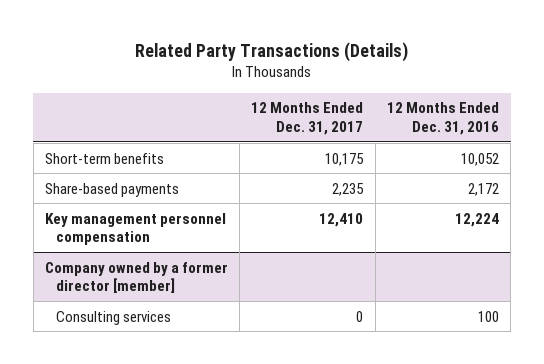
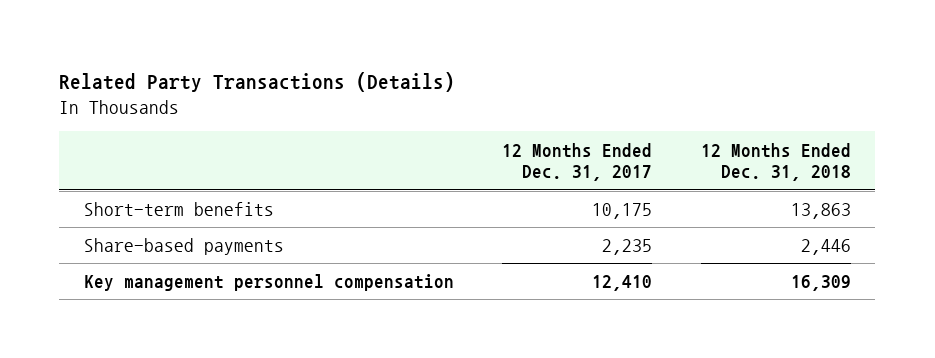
[387,102,500,135] 12 Months Ended Dec. 31, 2016 -> none
none -> [701,142,852,182] 12 Months Ended Dec. 31, 2018
[44,261,228,294] Company owned by a former director [member] -> none
[56,310,172,325] Consulting services -> none

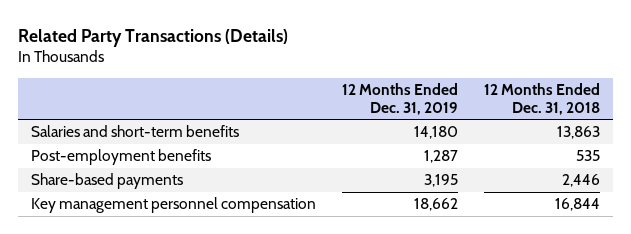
[502,142,653,182] 12 Months Ended Dec. 31, 2017 -> none
none -> [341,83,458,115] 12 Months Ended Dec. 31, 2019
[83,202,274,217] Short-term benefits -> [30,125,239,138] Salaries and short-term benefits
none -> [30,149,211,166] Post-employment benefits
[791,275,852,292] 16,309 -> [554,198,600,212] 16,844

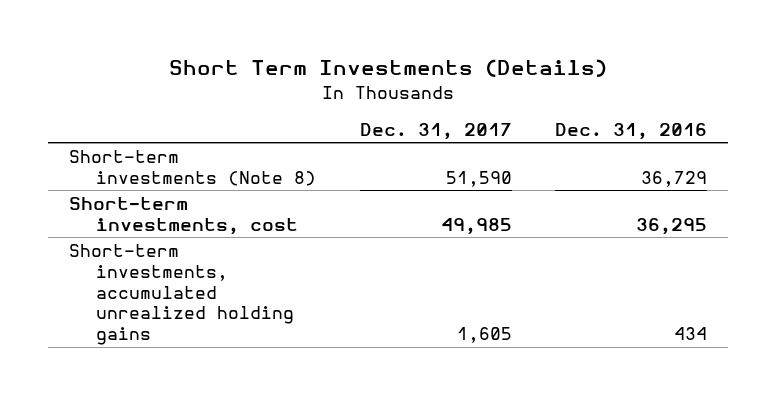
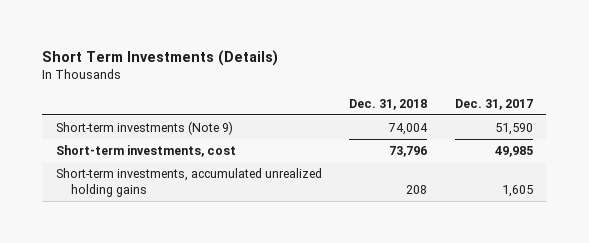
[554,122,707,140] Dec. 31, 2016 -> none
none -> [349,98,428,110] Dec. 31, 2018
[69,149,317,186] Short-term investments (Note 8) -> [55,121,233,136] Short-term investments (Note 9)

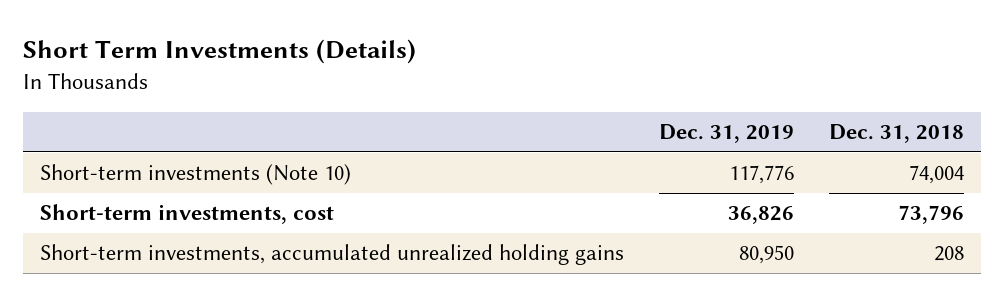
[454,98,533,110] Dec. 31, 2017 -> none
none -> [658,123,794,143] Dec. 31, 2019
[55,121,233,136] Short-term investments (Note 9) -> [40,164,352,186] Short-term investments (Note 10)

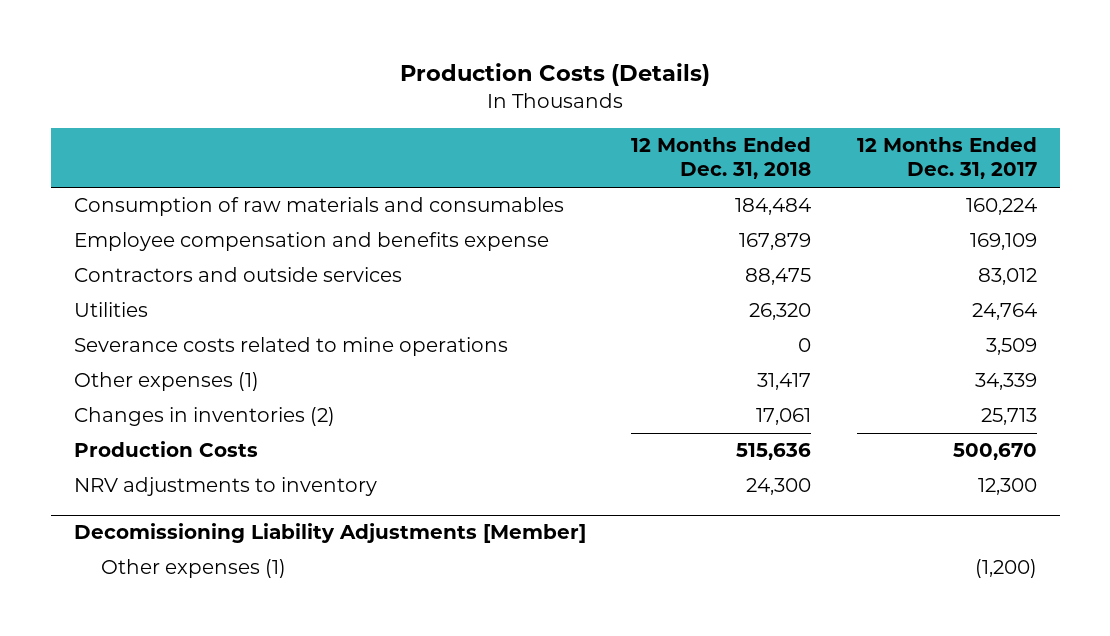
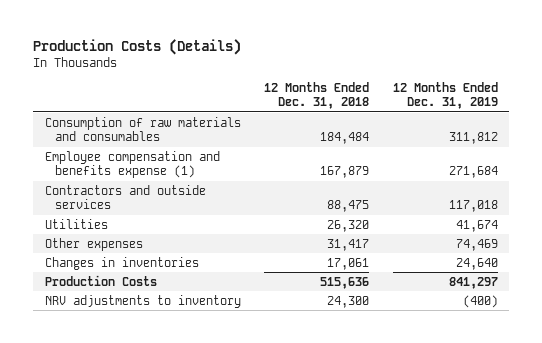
[856,137,1037,180] 12 Months Ended Dec. 31, 2017 -> none
none -> [392,82,498,110] 12 Months Ended Dec. 31, 2019
[73,232,549,252] Employee compensation and benefits expense -> [44,150,220,179] Employee compensation and benefits expense (1)
[73,337,508,357] Severance costs related to mine operations -> none
[73,372,259,392] Other expenses (1) -> [44,237,143,251] Other expenses
[73,407,335,427] Changes in inventories (2) -> [44,256,199,270] Changes in inventories
[73,523,586,544] Decomissioning Liability Adjustments [Member] -> none
[100,559,286,579] Other expenses (1) -> none

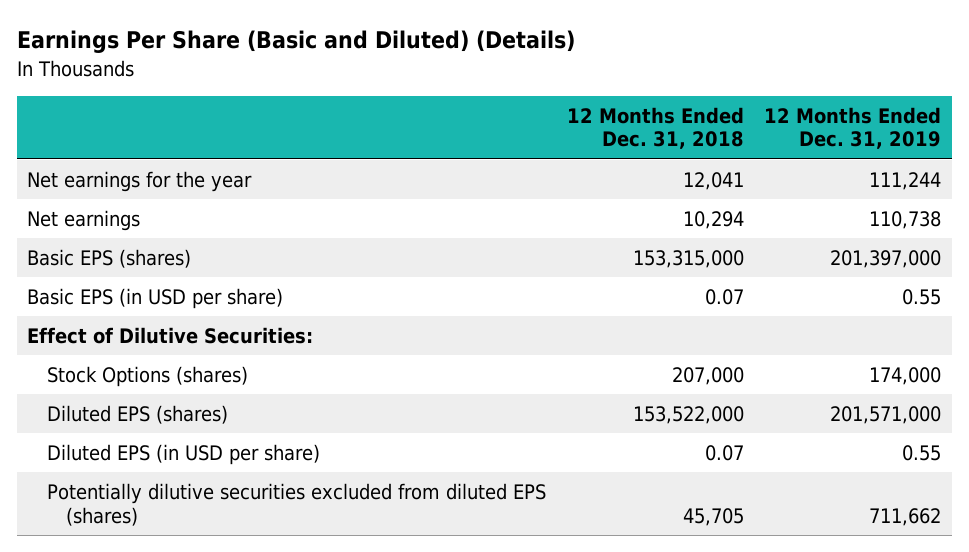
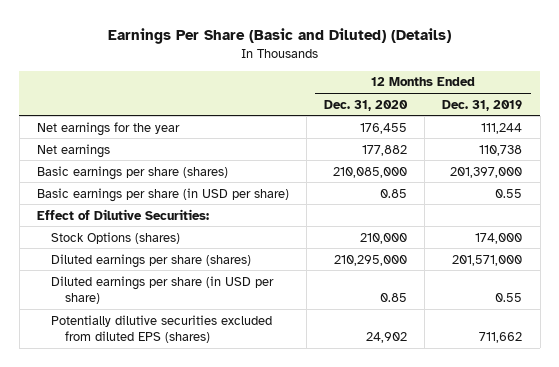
[566,106,744,150] 12 Months Ended Dec. 31, 2018 -> none
none -> [324,99,409,111] Dec. 31, 2020
[27,248,192,268] Basic EPS (shares) -> [36,165,228,180] Basic earnings per share (shares)
[27,287,284,309] Basic EPS (in USD per share) -> [36,187,289,202] Basic earnings per share (in USD per share)
[46,404,228,424] Diluted EPS (shares) -> [50,253,251,268] Diluted earnings per share (shares)
[46,443,320,465] Diluted EPS (in USD per share) -> [50,275,274,304] Diluted earnings per share (in USD per share)

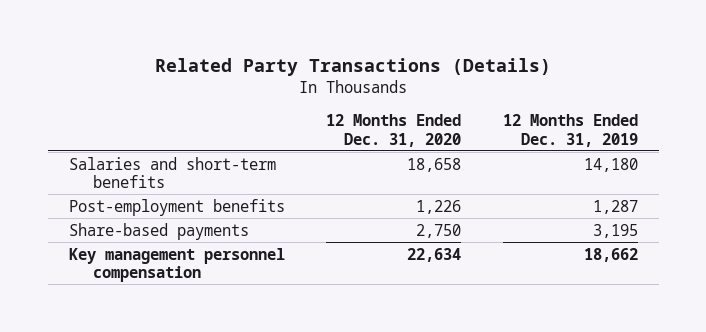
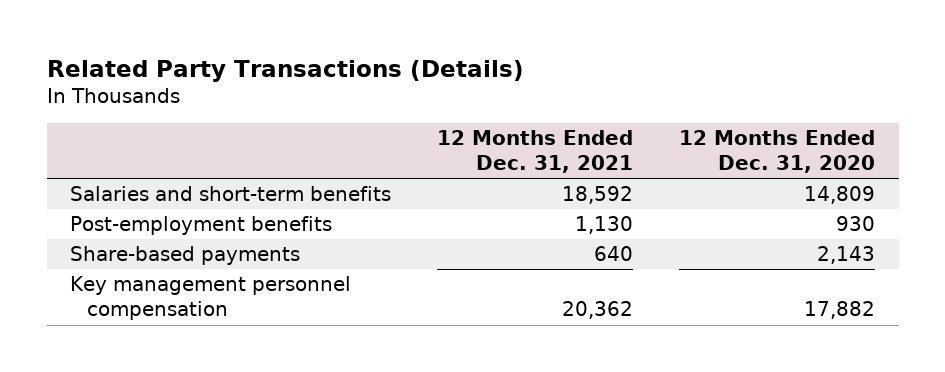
[502,114,638,147] 12 Months Ended Dec. 31, 2019 -> none
none -> [437,130,634,174] 12 Months Ended Dec. 31, 2021
[407,157,462,172] 18,658 -> [804,186,876,205] 14,809
[416,199,462,214] 1,226 -> [836,216,876,232] 930
[416,223,462,238] 2,750 -> [817,246,876,265] 2,143
[407,247,462,262] 22,634 -> [804,301,876,320] 17,882

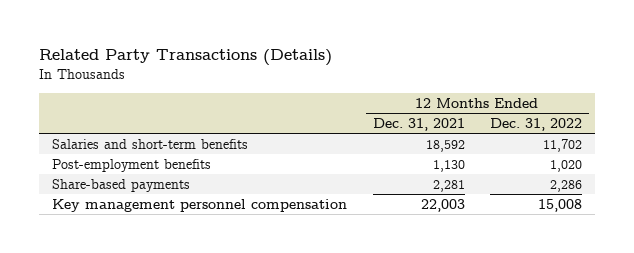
[679,130,876,174] 12 Months Ended Dec. 31, 2020 -> none
none -> [490,118,583,132] Dec. 31, 2022
[594,246,634,262] 640 -> [432,179,465,192] 2,281
[562,301,634,320] 20,362 -> [420,198,465,212] 22,003

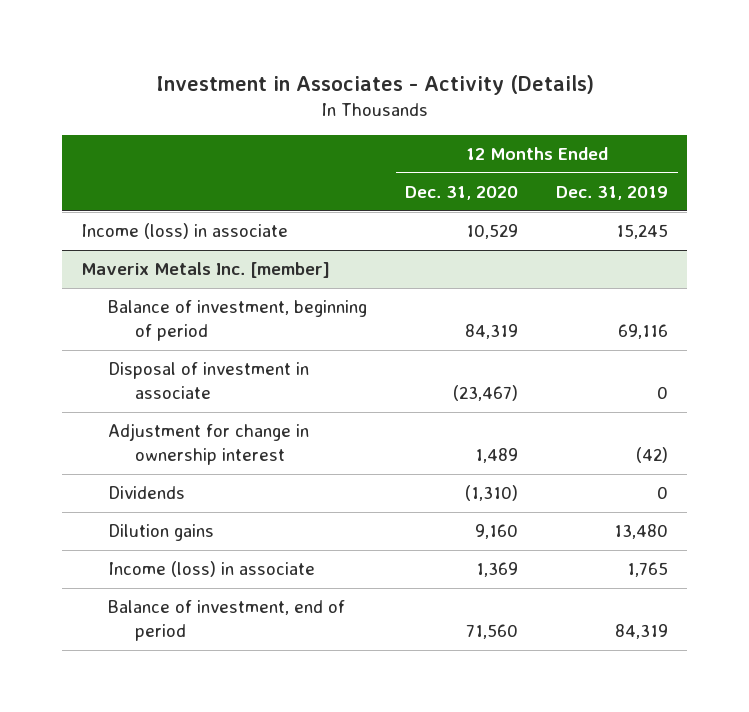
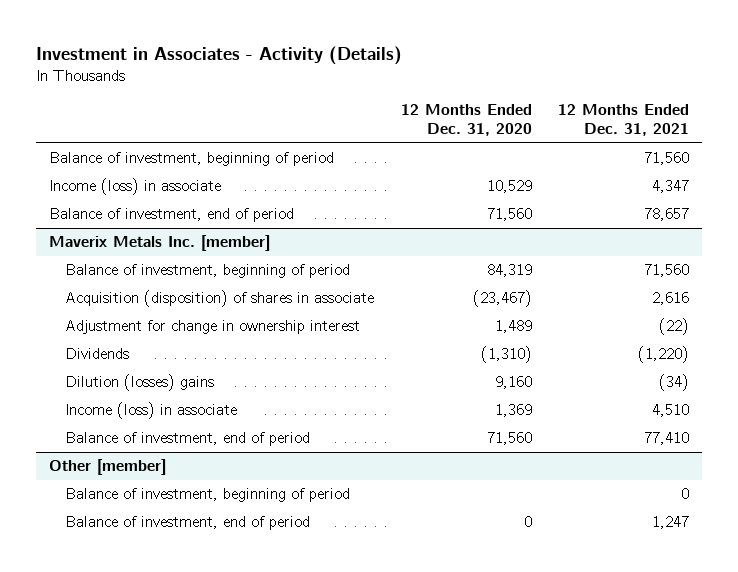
[556,185,669,200] Dec. 31, 2019 -> none
none -> [557,104,689,136] 12 Months Ended Dec. 31, 2021
none -> [49,152,335,167] Balance of investment, beginning of period
none -> [49,208,295,223] Balance of investment, end of period
[108,362,310,400] Disposal of investment in associate -> [65,290,375,308] Acquisition (disposition) of shares in associate
[108,524,215,542] Dilution gains -> [65,374,215,392] Dilution (losses) gains
none -> [49,459,167,476] Other [member]
none -> [65,488,351,503] Balance of investment, beginning of period
none -> [65,516,311,531] Balance of investment, end of period

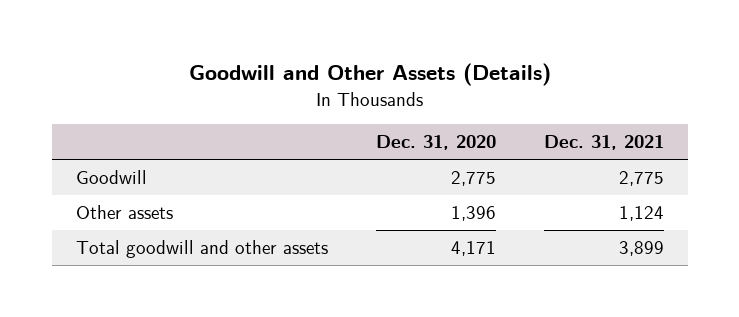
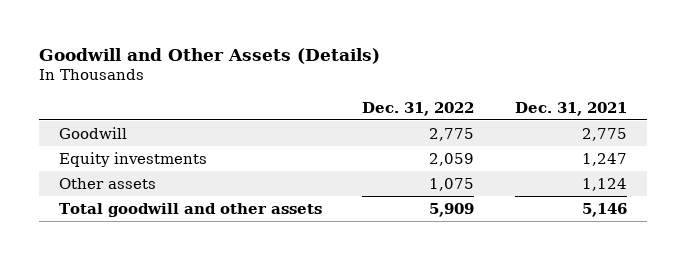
[375,135,496,151] Dec. 31, 2020 -> none
none -> [362,101,475,116] Dec. 31, 2022
none -> [58,151,207,167] Equity investments
[618,241,664,257] 3,899 -> [581,202,627,217] 5,146

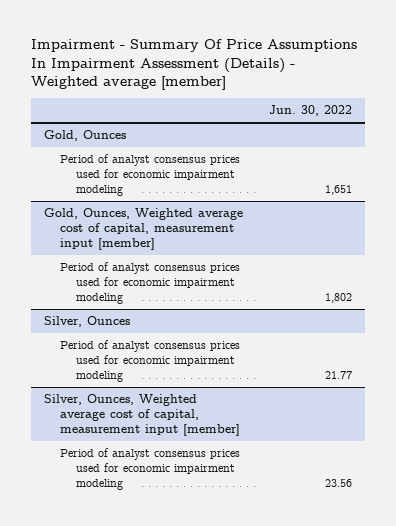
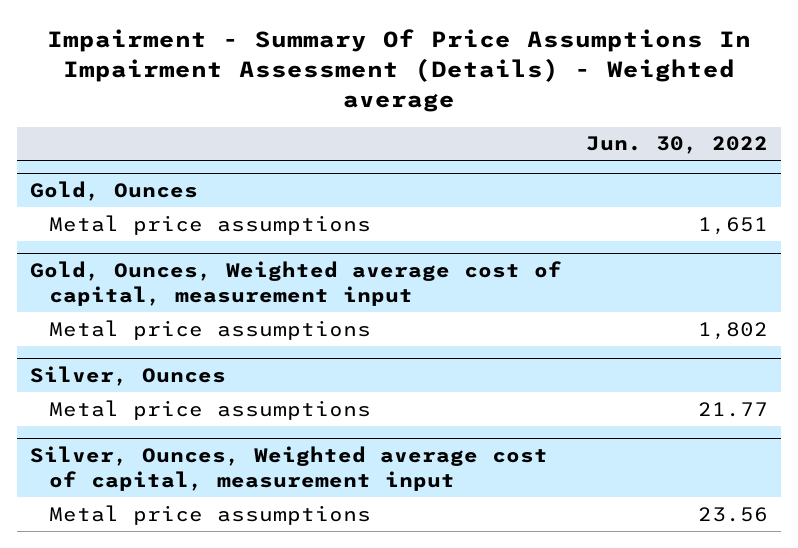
[30,39,357,91] Impairment - Summary Of Price Assumptions In Impairment Assessment (Details) - Weighted average [member] -> [46,29,751,113] Impairment - Summary Of Price Assumptions In Impairment Assessment (Details) - Weighted average
[59,153,240,197] Period of analyst consensus prices used for economic impairment modeling -> [48,214,371,235] Metal price assumptions
[43,207,243,251] Gold, Ounces, Weighted average cost of capital, measurement input [member] -> [29,261,562,307] Gold, Ounces, Weighted average cost of capital, measurement input
[59,261,240,305] Period of analyst consensus prices used for economic impairment modeling -> [48,319,371,340] Metal price assumptions
[59,339,240,383] Period of analyst consensus prices used for economic impairment modeling -> [48,399,371,420] Metal price assumptions
[43,393,240,437] Silver, Ounces, Weighted average cost of capital, measurement input [member] -> [29,446,548,492] Silver, Ounces, Weighted average cost of capital, measurement input
[59,447,240,491] Period of analyst consensus prices used for economic impairment modeling -> [48,504,371,525] Metal price assumptions

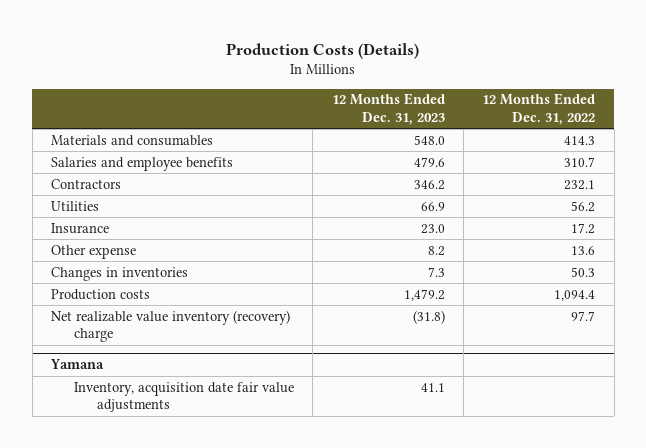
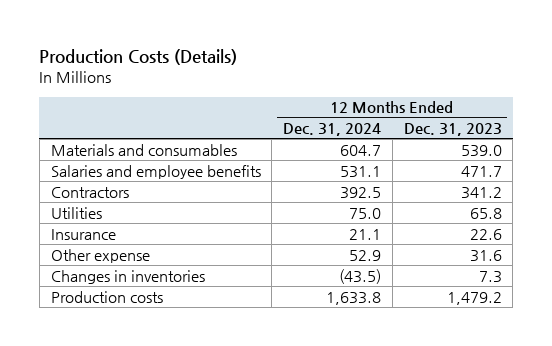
[482,93,596,126] 12 Months Ended Dec. 31, 2022 -> none
none -> [283,123,382,137] Dec. 31, 2024
[413,134,445,145] 548.0 -> [460,144,502,157] 539.0
[413,156,445,167] 479.6 -> [460,165,502,177] 471.7
[413,179,445,190] 346.2 -> [460,186,502,199] 341.2
[420,201,445,211] 66.9 -> [469,207,502,219] 65.8
[420,223,445,234] 23.0 -> [469,228,502,240] 22.6
[427,245,445,256] 8.2 -> [469,249,502,262] 31.6
[50,309,290,343] Net realizable value inventory (recovery) charge -> none
[49,359,104,370] Yamana -> none
[73,381,294,413] Inventory, acquisition date fair value adjustments -> none

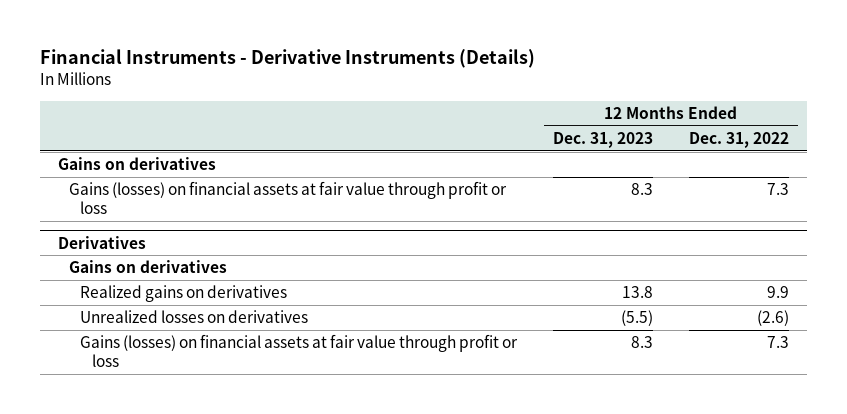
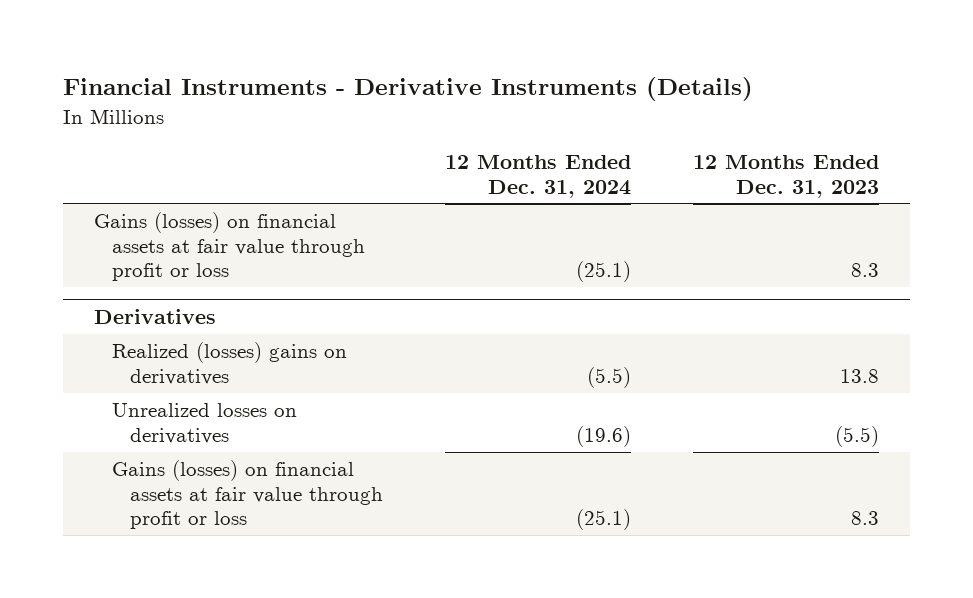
[689,131,790,148] Dec. 31, 2022 -> none
none -> [444,155,631,198] 12 Months Ended Dec. 31, 2024
[57,157,216,171] Gains on derivatives -> none
[69,260,228,274] Gains on derivatives -> none
[80,285,288,303] Realized gains on derivatives -> [111,342,347,385] Realized (losses) gains on derivatives

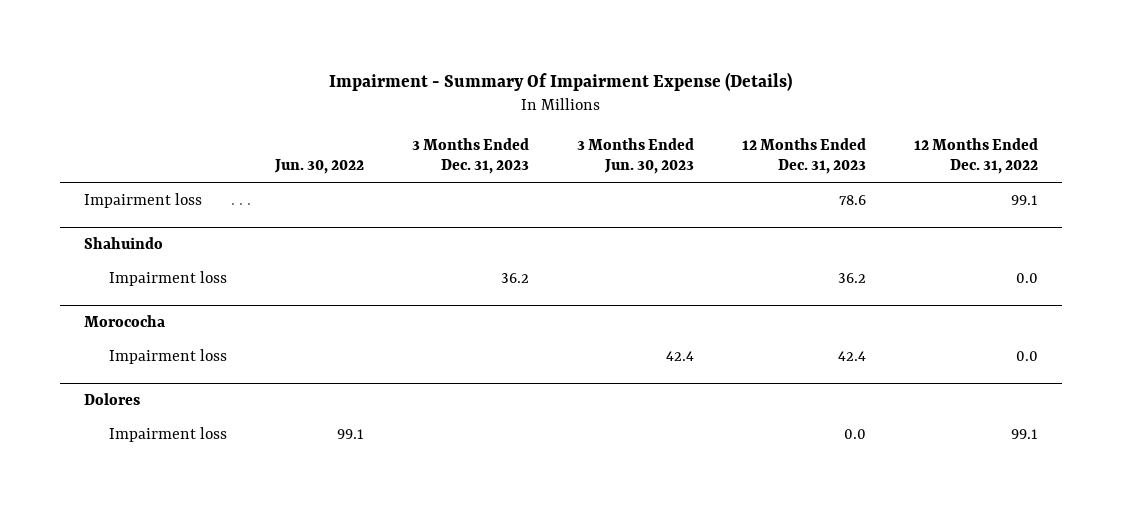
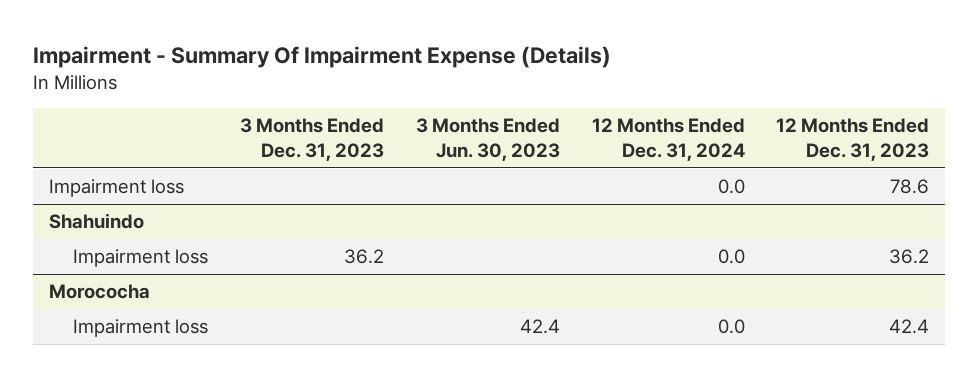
[273,159,364,175] Jun. 30, 2022 -> none
[913,137,1038,175] 12 Months Ended Dec. 31, 2022 -> none
none -> [591,118,745,161] 12 Months Ended Dec. 31, 2024
[83,393,140,406] Dolores -> none
[108,426,227,442] Impairment loss -> none

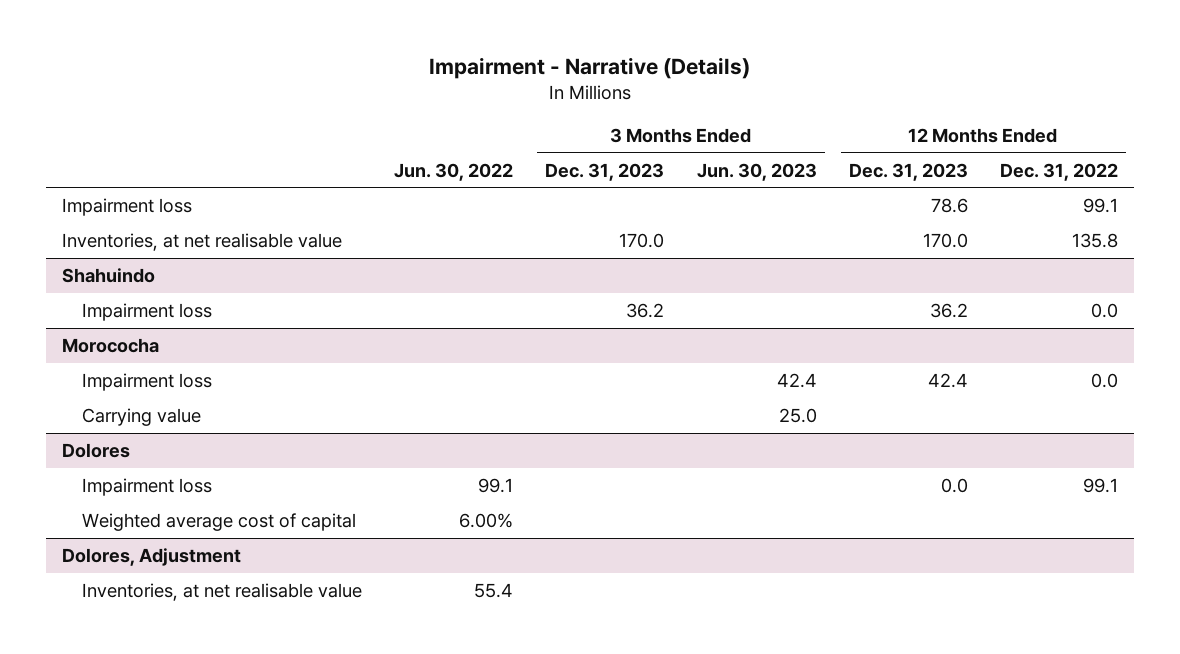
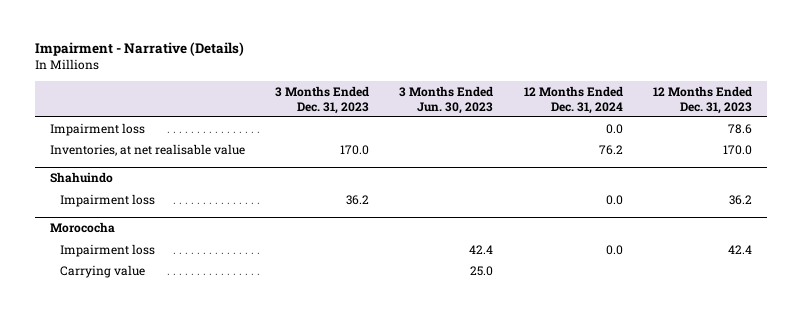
[394,162,514,181] Jun. 30, 2022 -> none
[1000,162,1119,181] Dec. 31, 2022 -> none
none -> [523,85,623,114] 12 Months Ended Dec. 31, 2024
[61,442,130,458] Dolores -> none
[82,477,213,496] Impairment loss -> none
[82,512,357,531] Weighted average cost of capital -> none
[61,547,241,566] Dolores, Adjustment -> none
[82,582,363,601] Inventories, at net realisable value -> none

